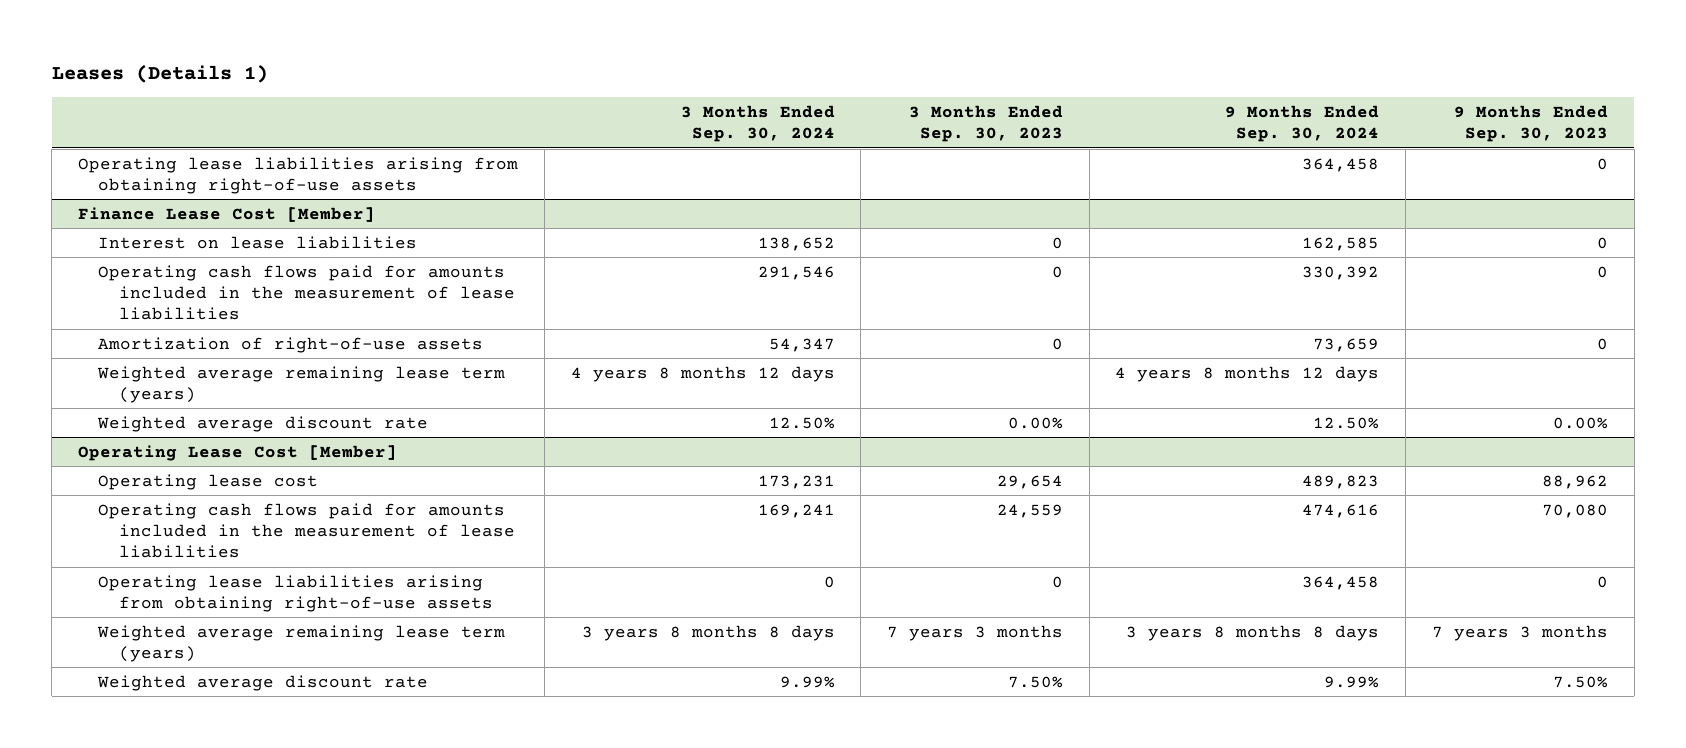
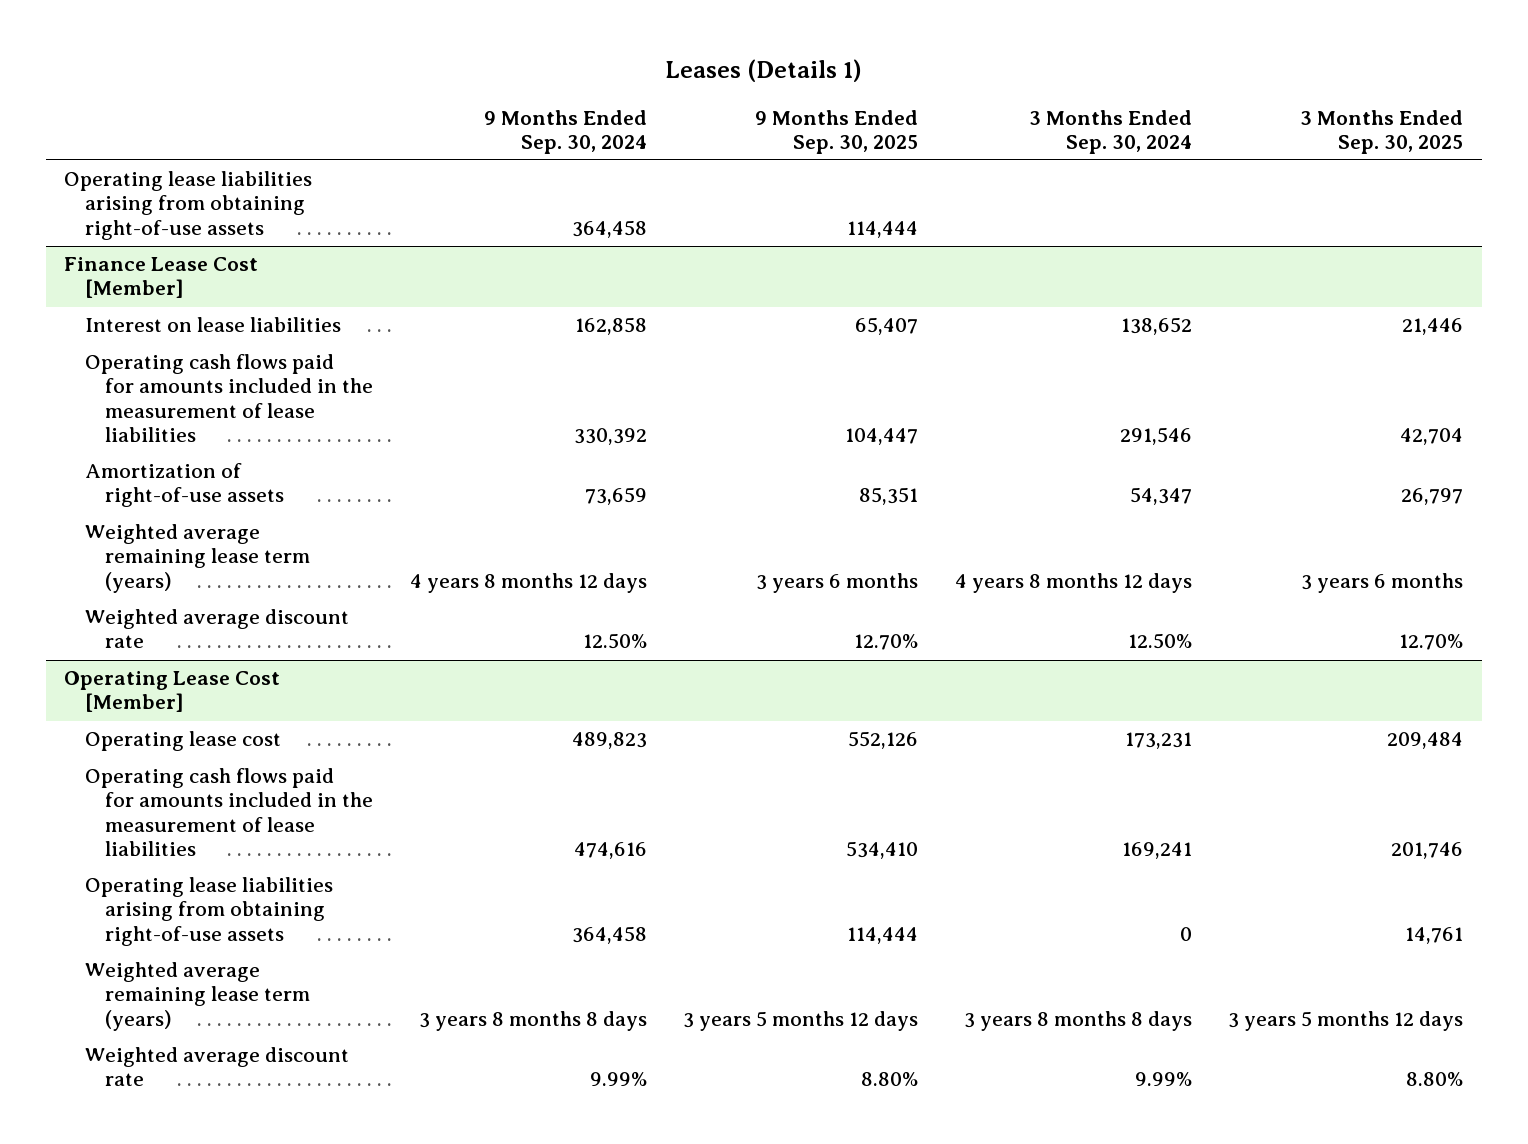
[908,104,1063,143] 3 Months Ended Sep. 30, 2023 -> none
[1453,104,1608,143] 9 Months Ended Sep. 30, 2023 -> none
none -> [755,109,919,154] 9 Months Ended Sep. 30, 2025
none -> [1300,109,1464,154] 3 Months Ended Sep. 30, 2025
[1302,236,1380,251] 162,585 -> [574,317,647,336] 162,858

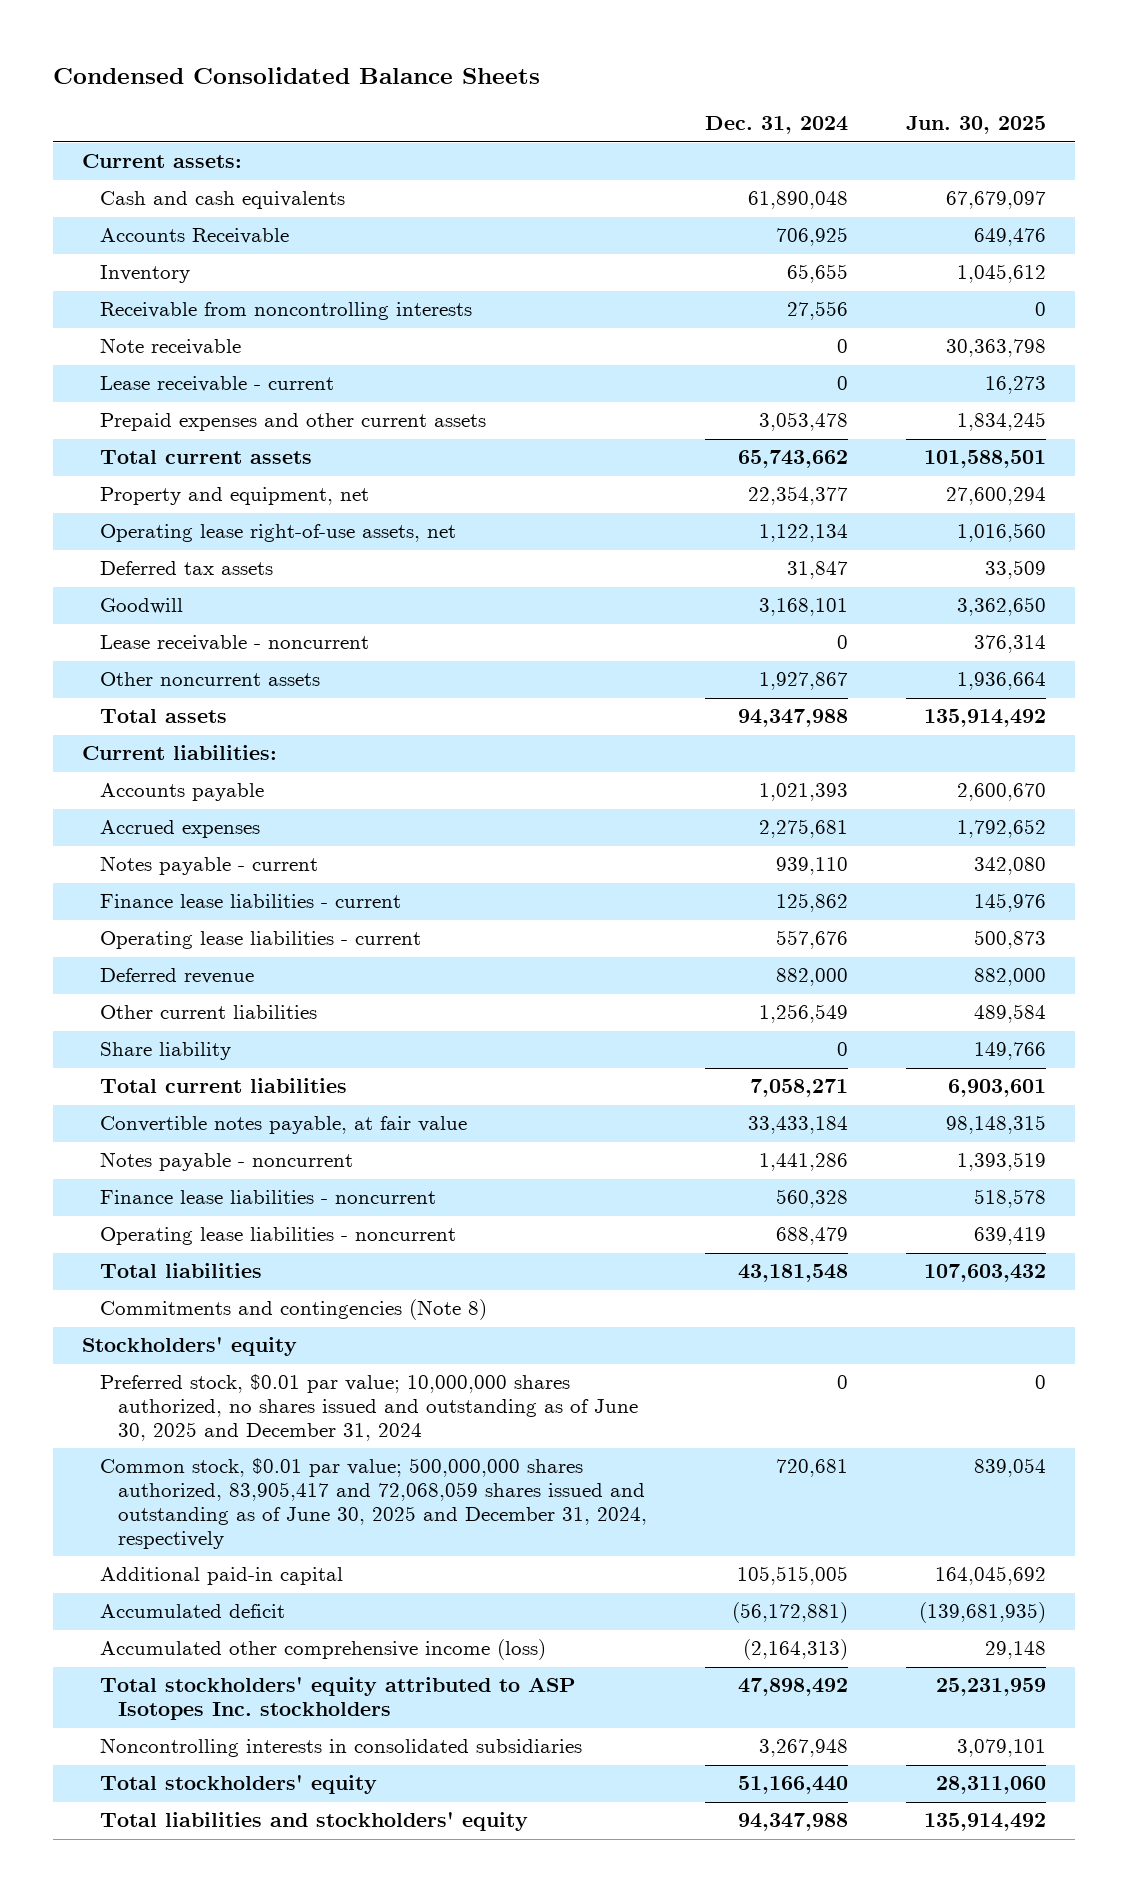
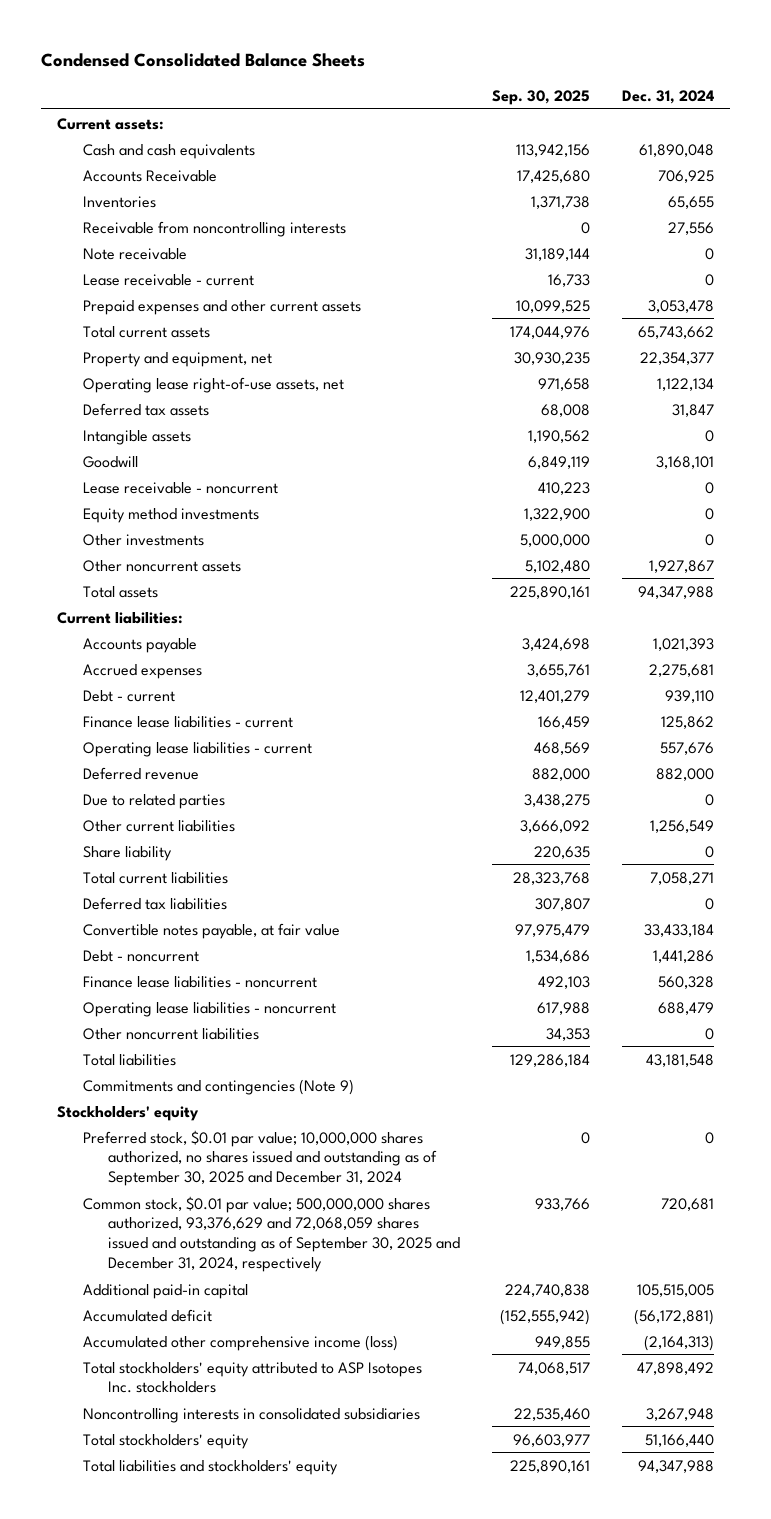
[906,116,1047,135] Jun. 30, 2025 -> none
none -> [492,89,591,105] Sep. 30, 2025
[99,265,190,284] Inventory -> [82,195,156,208] Inventories
none -> [82,429,191,445] Intangible assets
none -> [82,507,259,523] Equity method investments
none -> [82,533,204,546] Other investments
[99,856,318,876] Notes payable - current -> [82,689,175,702] Debt - current
none -> [82,793,225,809] Due to related parties
none -> [82,896,227,910] Deferred tax liabilities
[99,1152,353,1172] Notes payable - noncurrent -> [82,949,199,962] Debt - noncurrent
none -> [82,1027,259,1040] Other noncurrent liabilities
[99,1299,487,1321] Commitments and contingencies (Note 8) -> [82,1078,354,1095] Commitments and contingencies (Note 9)
[99,1374,638,1442] Preferred stock, $0.01 par value; 10,000,000 shares authorized, no shares issued and outstanding as of June 30, 2025 and December 31, 2024 -> [82,1129,438,1187] Preferred stock, $0.01 par value; 10,000,000 shares authorized, no shares issued and outstanding as of September 30, 2025 and December 31, 2024
[99,1458,647,1549] Common stock, $0.01 par value; 500,000,000 shares authorized, 83,905,417 and 72,068,059 shares issued and outstanding as of June 30, 2025 and December 31, 2024, respectively -> [82,1195,461,1273] Common stock, $0.01 par value; 500,000,000 shares authorized, 93,376,629 and 72,068,059 shares issued and outstanding as of September 30, 2025 and December 31, 2024, respectively

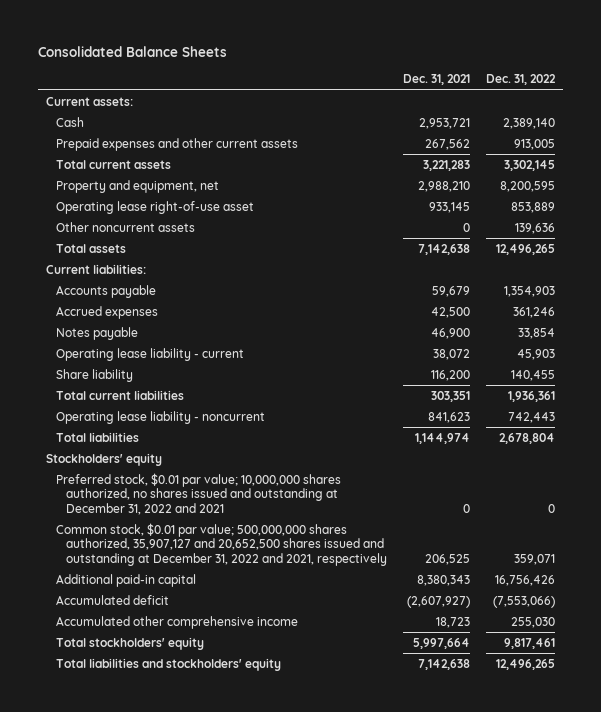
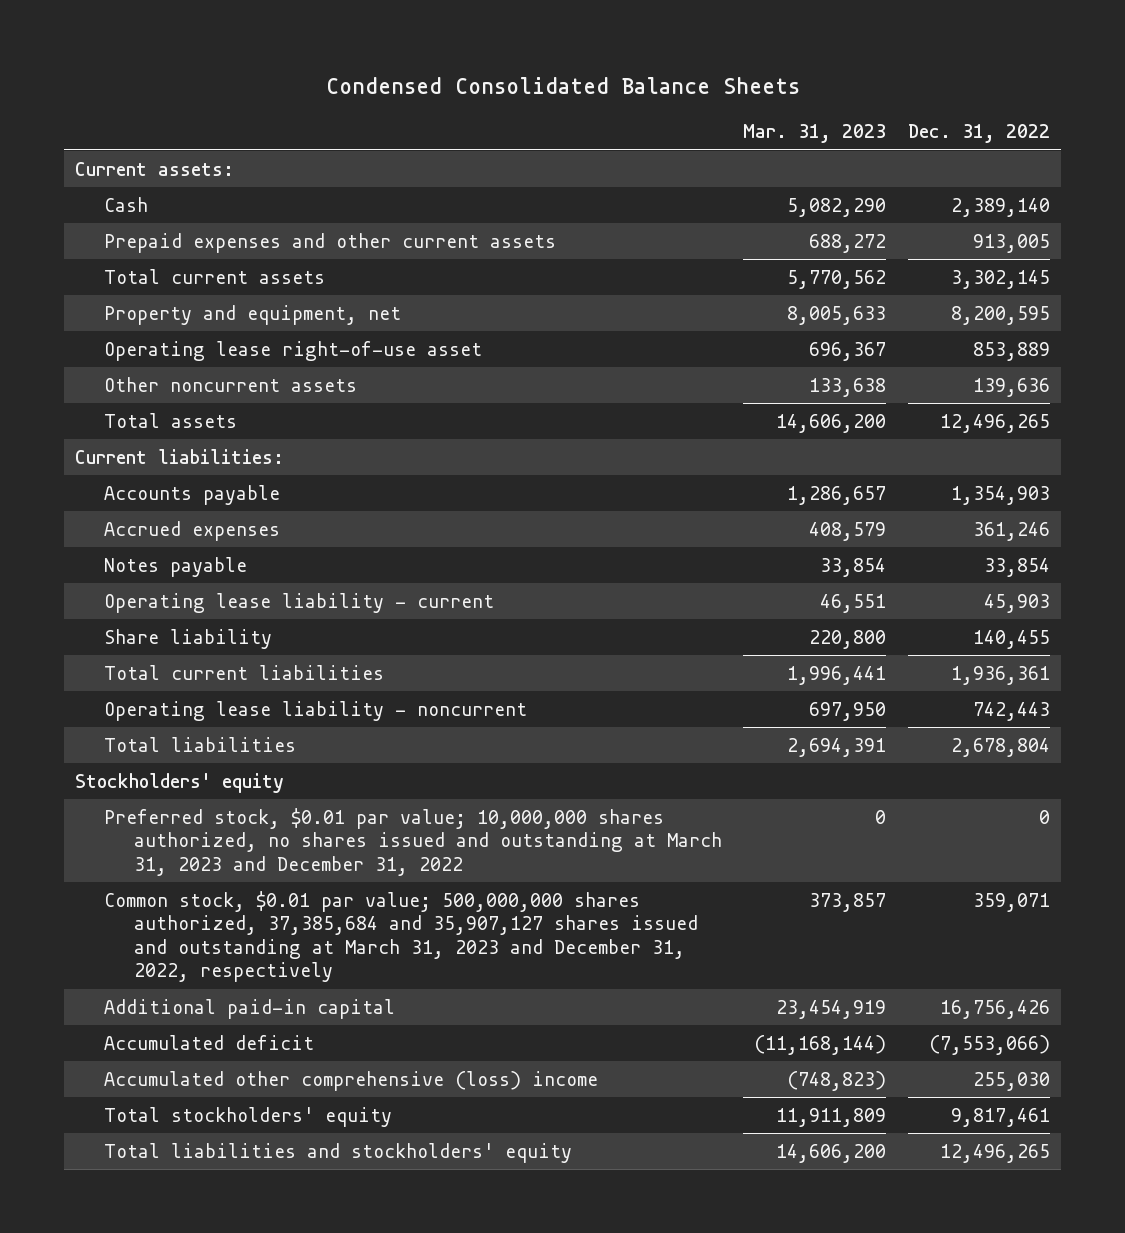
[38,45,228,57] Consolidated Balance Sheets -> [325,77,800,95] Condensed Consolidated Balance Sheets
[403,74,471,86] Dec. 31, 2021 -> none
none -> [743,124,887,144] Mar. 31, 2023
[56,472,342,515] Preferred stock, $0.01 par value; 10,000,000 shares authorized, no shares issued and outstanding at December 31, 2022 and 2021 -> [104,807,722,876] Preferred stock, $0.01 par value; 10,000,000 shares authorized, no shares issued and outstanding at March 31, 2023 and December 31, 2022
[56,522,388,566] Common stock, $0.01 par value; 500,000,000 shares authorized, 35,907,127 and 20,652,500 shares issued and outstanding at December 31, 2022 and 2021, respectively -> [104,890,698,983] Common stock, $0.01 par value; 500,000,000 shares authorized, 37,385,684 and 35,907,127 shares issued and outstanding at March 31, 2023 and December 31, 2022, respectively
[56,615,299,629] Accumulated other comprehensive income -> [104,1070,599,1091] Accumulated other comprehensive (loss) income

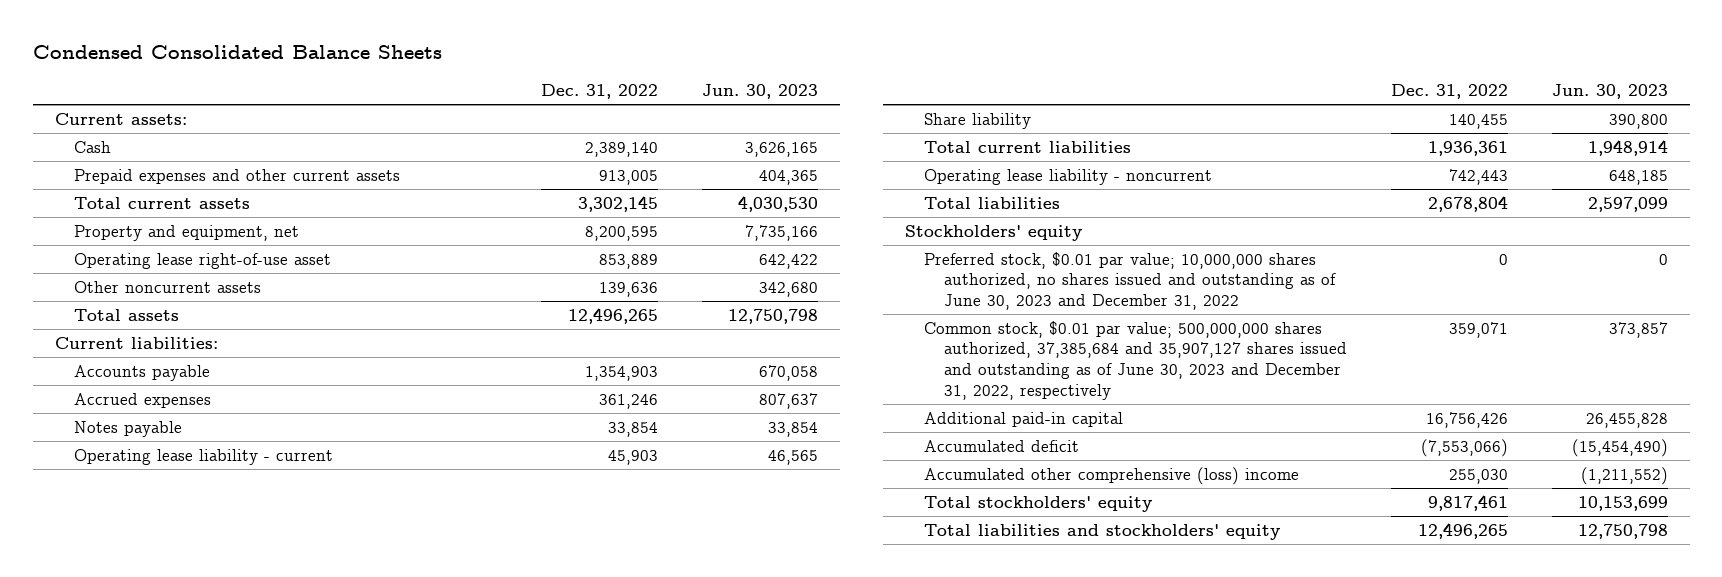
[743,124,887,144] Mar. 31, 2023 -> none
none -> [701,84,818,100] Jun. 30, 2023
[104,807,722,876] Preferred stock, $0.01 par value; 10,000,000 shares authorized, no shares issued and outstanding at March 31, 2023 and December 31, 2022 -> [924,251,1336,311] Preferred stock, $0.01 par value; 10,000,000 shares authorized, no shares issued and outstanding as of June 30, 2023 and December 31, 2022
[104,890,698,983] Common stock, $0.01 par value; 500,000,000 shares authorized, 37,385,684 and 35,907,127 shares issued and outstanding at March 31, 2023 and December 31, 2022, respectively -> [924,320,1347,400] Common stock, $0.01 par value; 500,000,000 shares authorized, 37,385,684 and 35,907,127 shares issued and outstanding as of June 30, 2023 and December 31, 2022, respectively

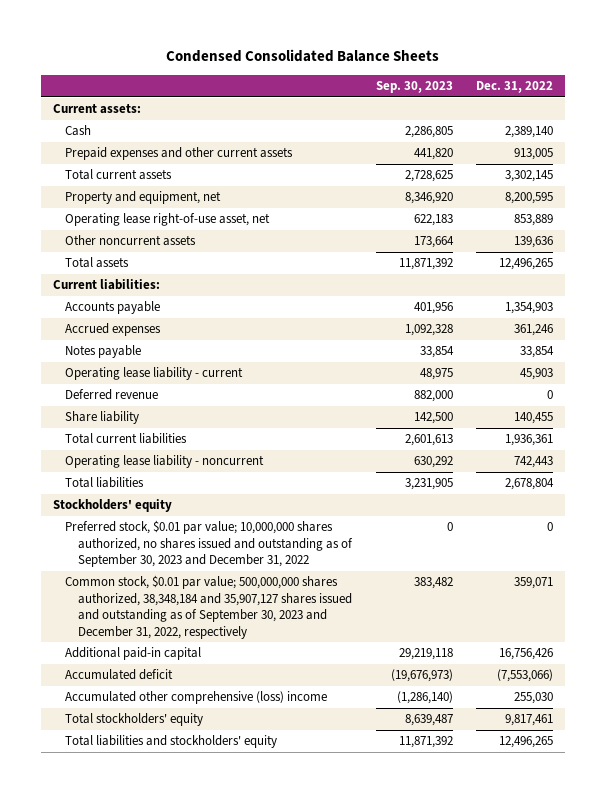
[701,84,818,100] Jun. 30, 2023 -> none
none -> [375,80,453,93] Sep. 30, 2023
[74,252,332,269] Operating lease right-of-use asset -> [65,213,271,227] Operating lease right-of-use asset, net
none -> [65,389,159,401] Deferred revenue
[924,251,1336,311] Preferred stock, $0.01 par value; 10,000,000 shares authorized, no shares issued and outstanding as of June 30, 2023 and December 31, 2022 -> [65,520,353,568] Preferred stock, $0.01 par value; 10,000,000 shares authorized, no shares issued and outstanding as of September 30, 2023 and December 31, 2022
[924,320,1347,400] Common stock, $0.01 par value; 500,000,000 shares authorized, 37,385,684 and 35,907,127 shares issued and outstanding as of June 30, 2023 and December 31, 2022, respectively -> [65,575,352,639] Common stock, $0.01 par value; 500,000,000 shares authorized, 38,348,184 and 35,907,127 shares issued and outstanding as of September 30, 2023 and December 31, 2022, respectively

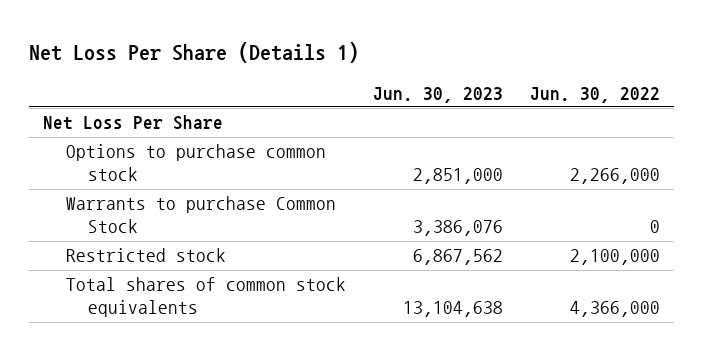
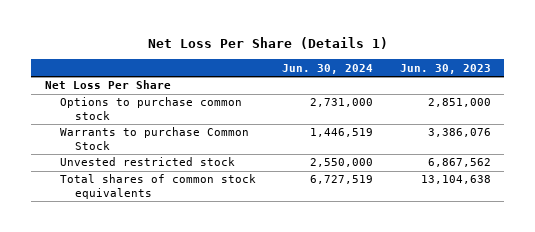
[530,86,661,103] Jun. 30, 2022 -> none
none -> [282,63,374,74] Jun. 30, 2024
[65,248,226,263] Restricted stock -> [59,157,235,167] Unvested restricted stock

